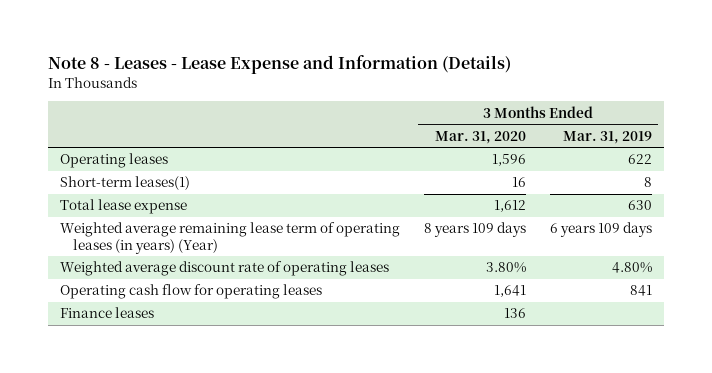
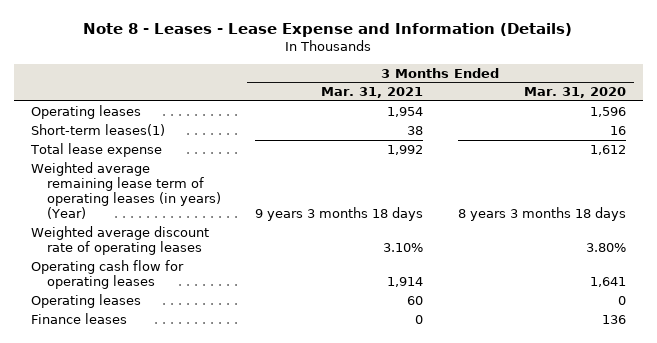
[563,130,653,144] Mar. 31, 2019 -> none
none -> [321,87,424,99] Mar. 31, 2021
[424,222,527,238] 8 years 109 days -> [457,207,626,222] 8 years 3 months 18 days
none -> [31,293,142,308] Operating leases

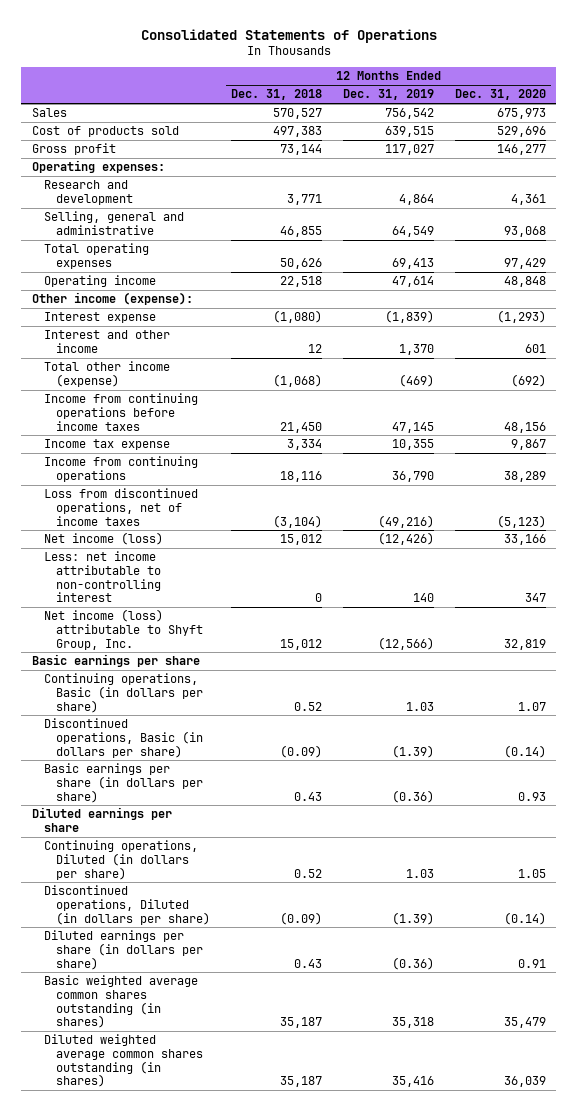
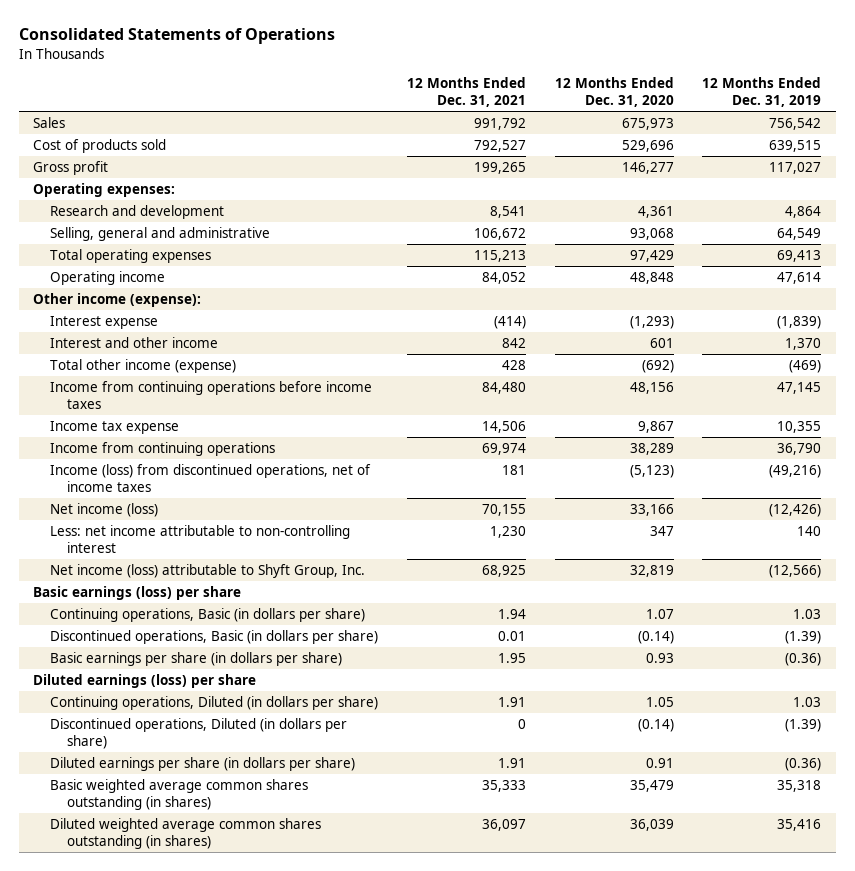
[231,89,323,101] Dec. 31, 2018 -> none
none -> [406,77,526,108] 12 Months Ended Dec. 31, 2021
[44,488,199,526] Loss from discontinued operations, net of income taxes -> [50,463,372,492] Income (loss) from discontinued operations, net of income taxes
[31,654,200,668] Basic earnings per share -> [33,585,242,600] Basic earnings (loss) per share
[31,807,172,832] Diluted earnings per share -> [33,673,257,688] Diluted earnings (loss) per share

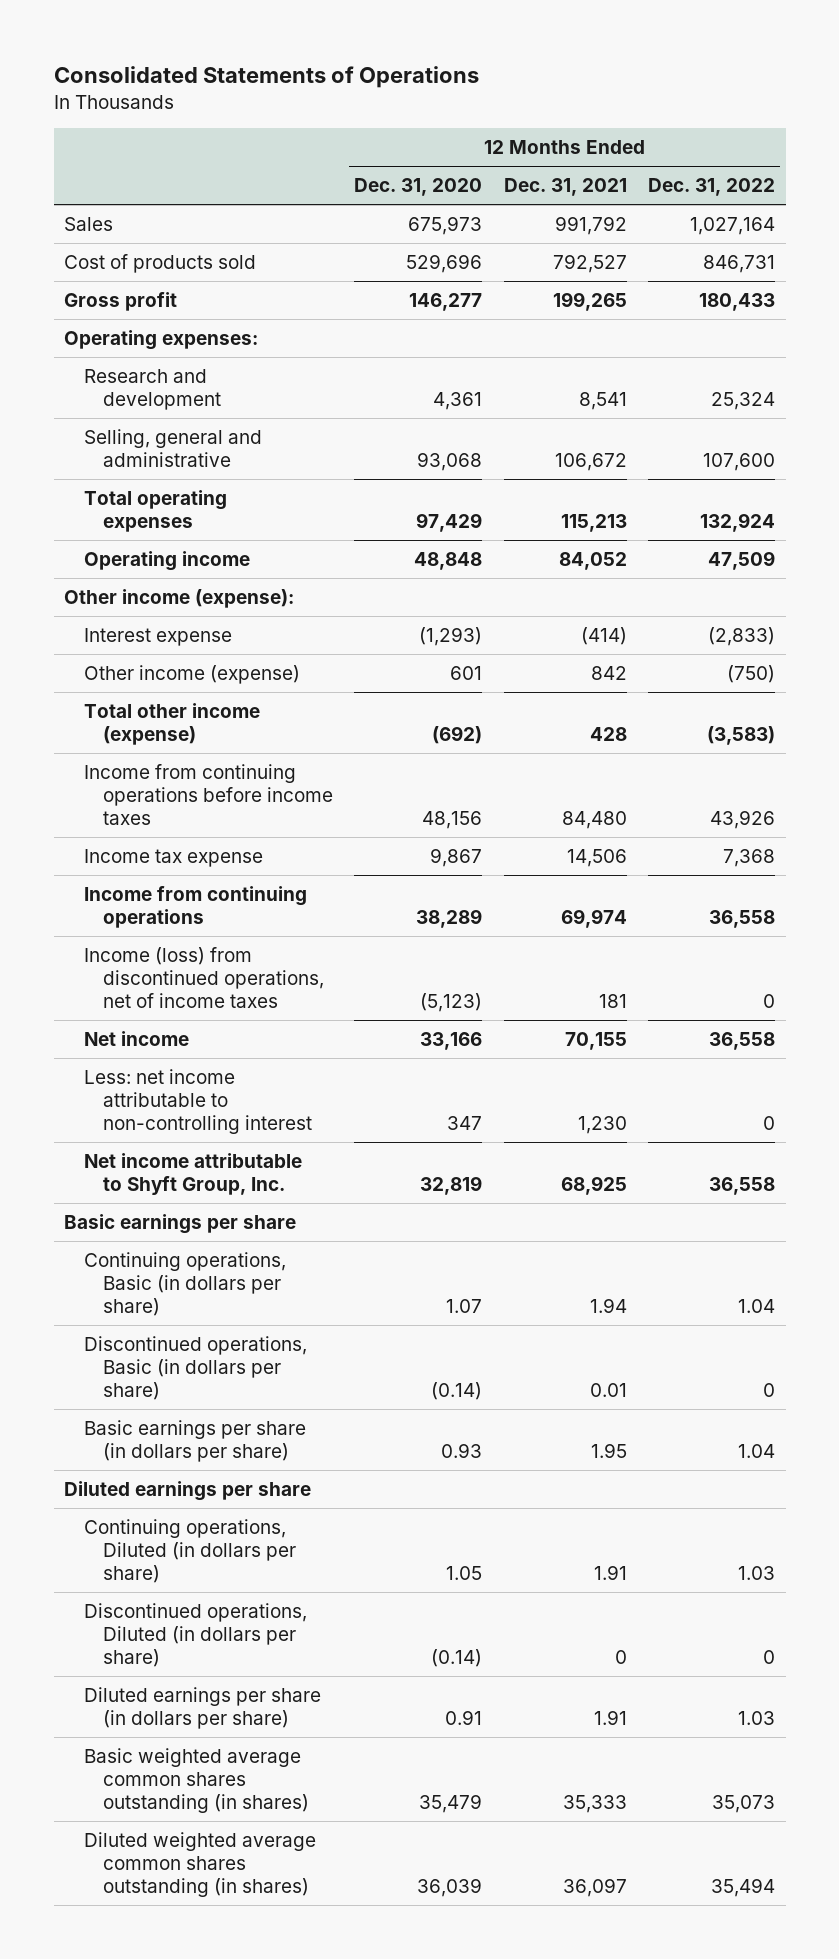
[702,77,822,108] 12 Months Ended Dec. 31, 2019 -> none
none -> [647,178,775,197] Dec. 31, 2022
[50,336,219,348] Interest and other income -> [83,664,300,684] Other income (expense)
[50,502,159,517] Net income (loss) -> [83,1030,189,1046] Net income
[50,563,366,578] Net income (loss) attributable to Shyft Group, Inc. -> [83,1152,302,1196] Net income attributable to Shyft Group, Inc.
[33,585,242,600] Basic earnings (loss) per share -> [64,1213,297,1234] Basic earnings per share
[33,673,257,688] Diluted earnings (loss) per share -> [64,1480,312,1501] Diluted earnings per share

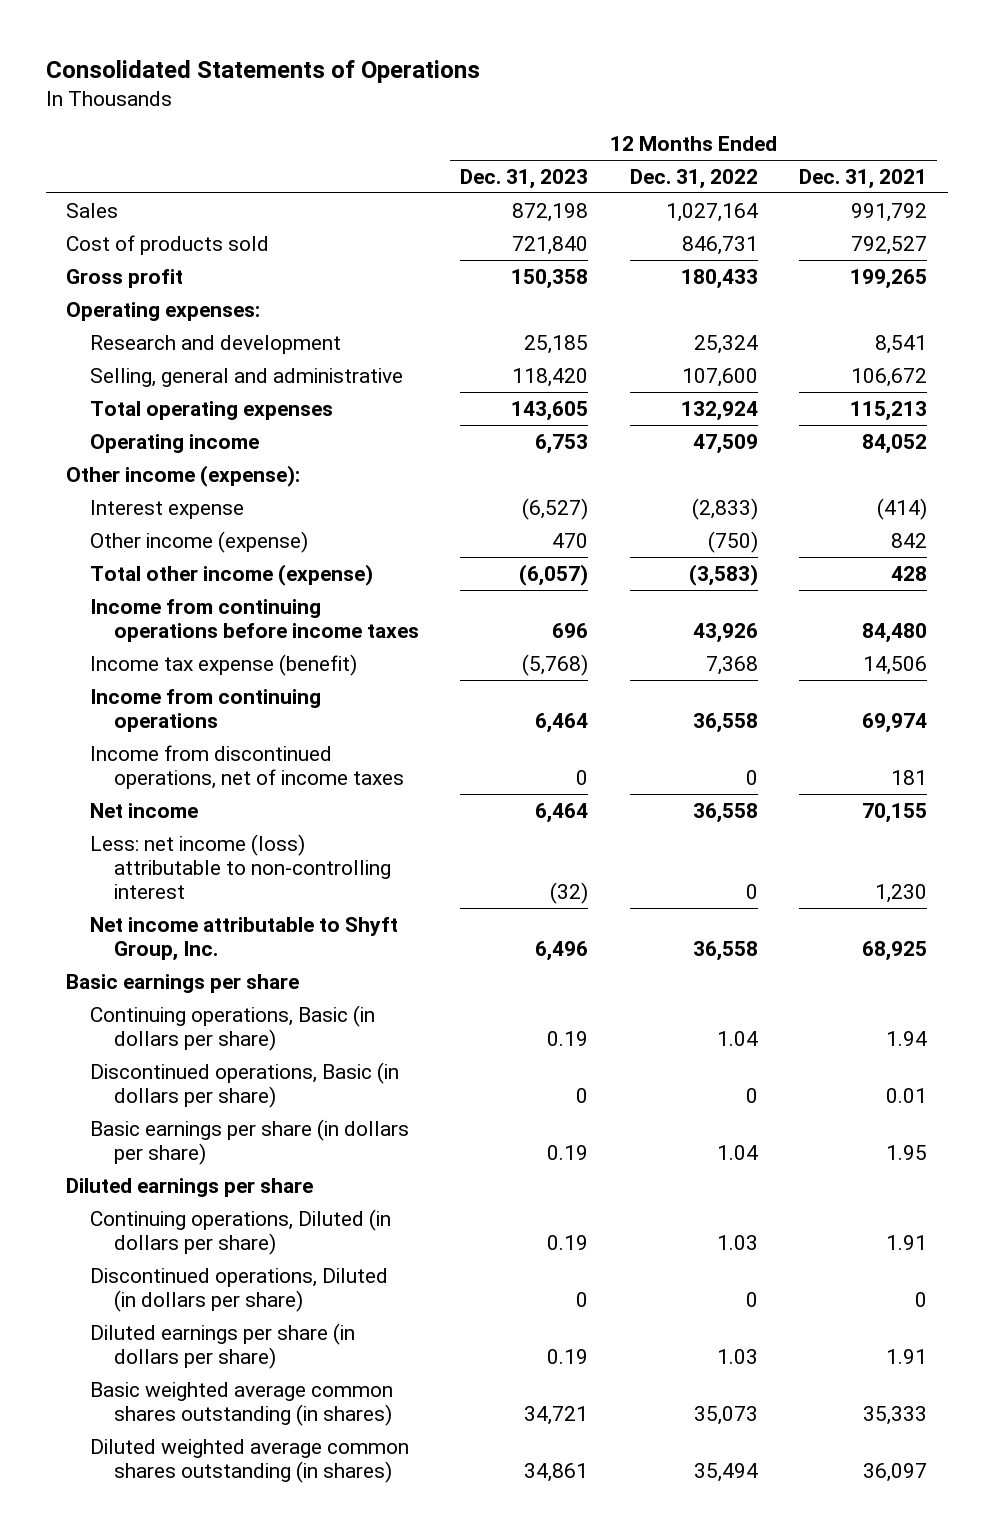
[354,178,483,197] Dec. 31, 2020 -> none
none -> [460,168,589,189] Dec. 31, 2023
[83,848,263,867] Income tax expense -> [90,653,358,676] Income tax expense (benefit)
[83,946,324,1009] Income (loss) from discontinued operations, net of income taxes -> [90,744,405,790] Income from discontinued operations, net of income taxes
[83,1068,312,1135] Less: net income attributable to non-controlling interest -> [90,833,392,900] Less: net income (loss) attributable to non-controlling interest

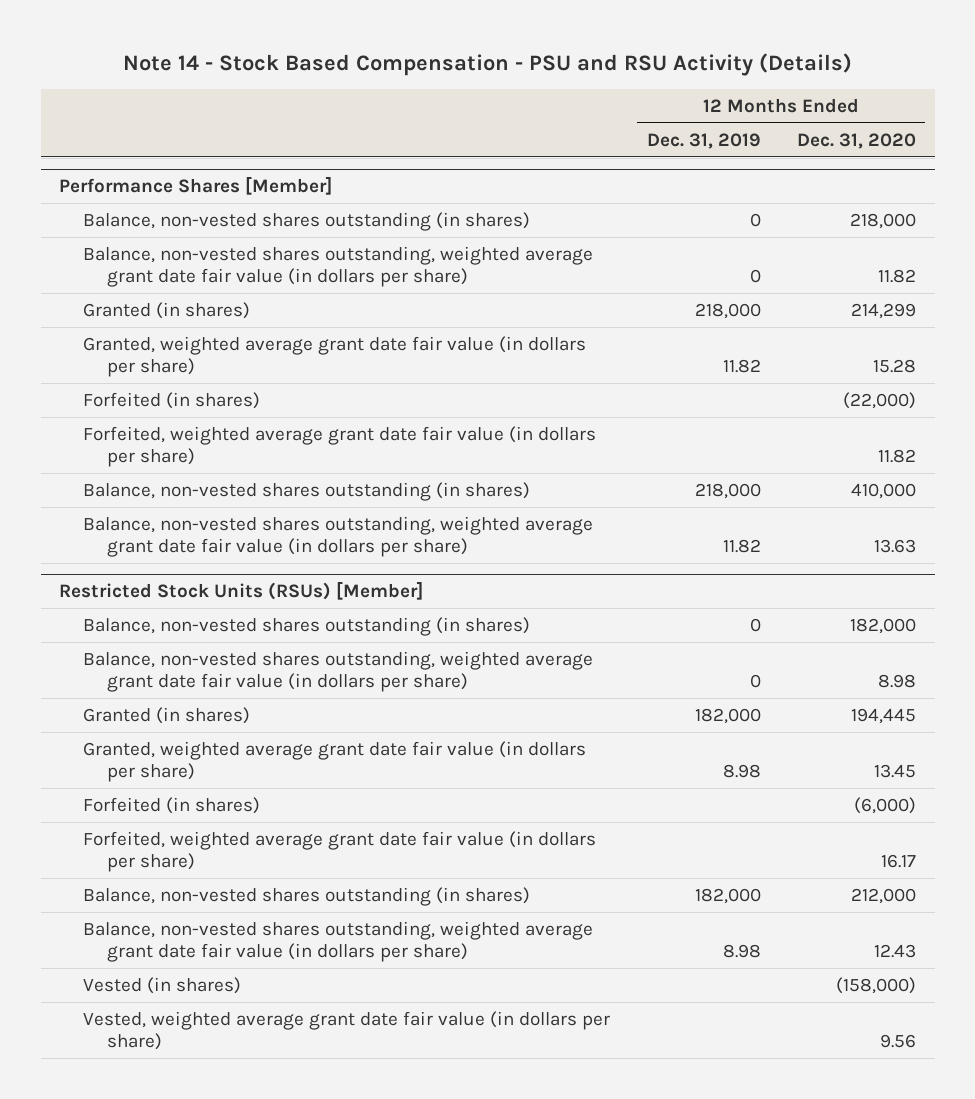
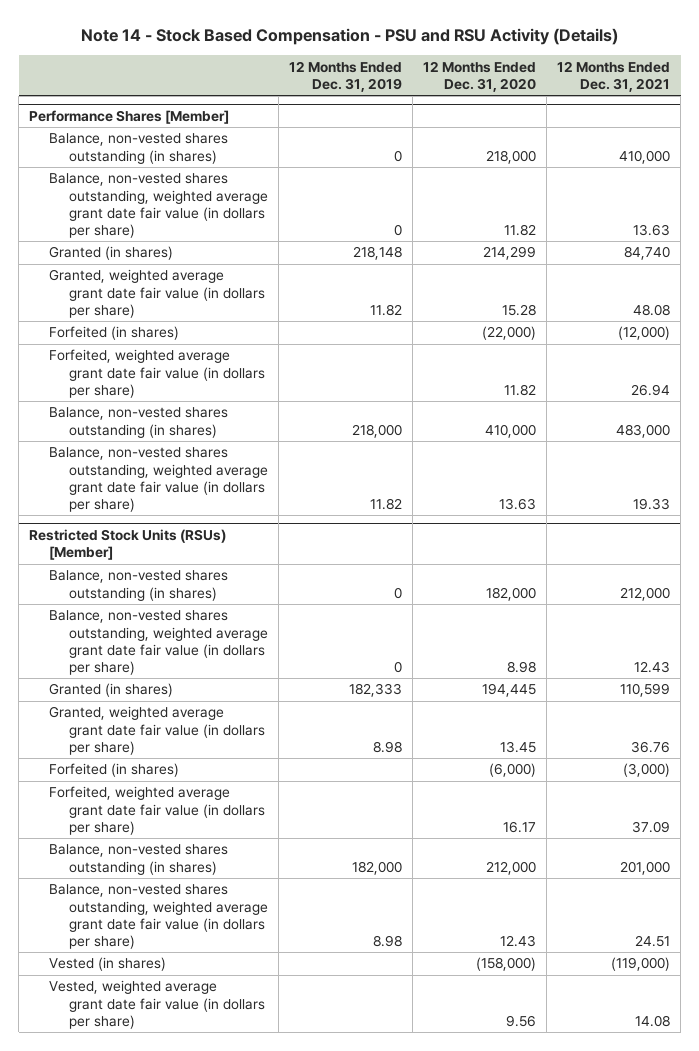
none -> [557,60,671,92] 12 Months Ended Dec. 31, 2021
[694,302,761,319] 218,000 -> [353,246,403,261] 218,148
[694,707,761,724] 182,000 -> [349,683,403,698] 182,333

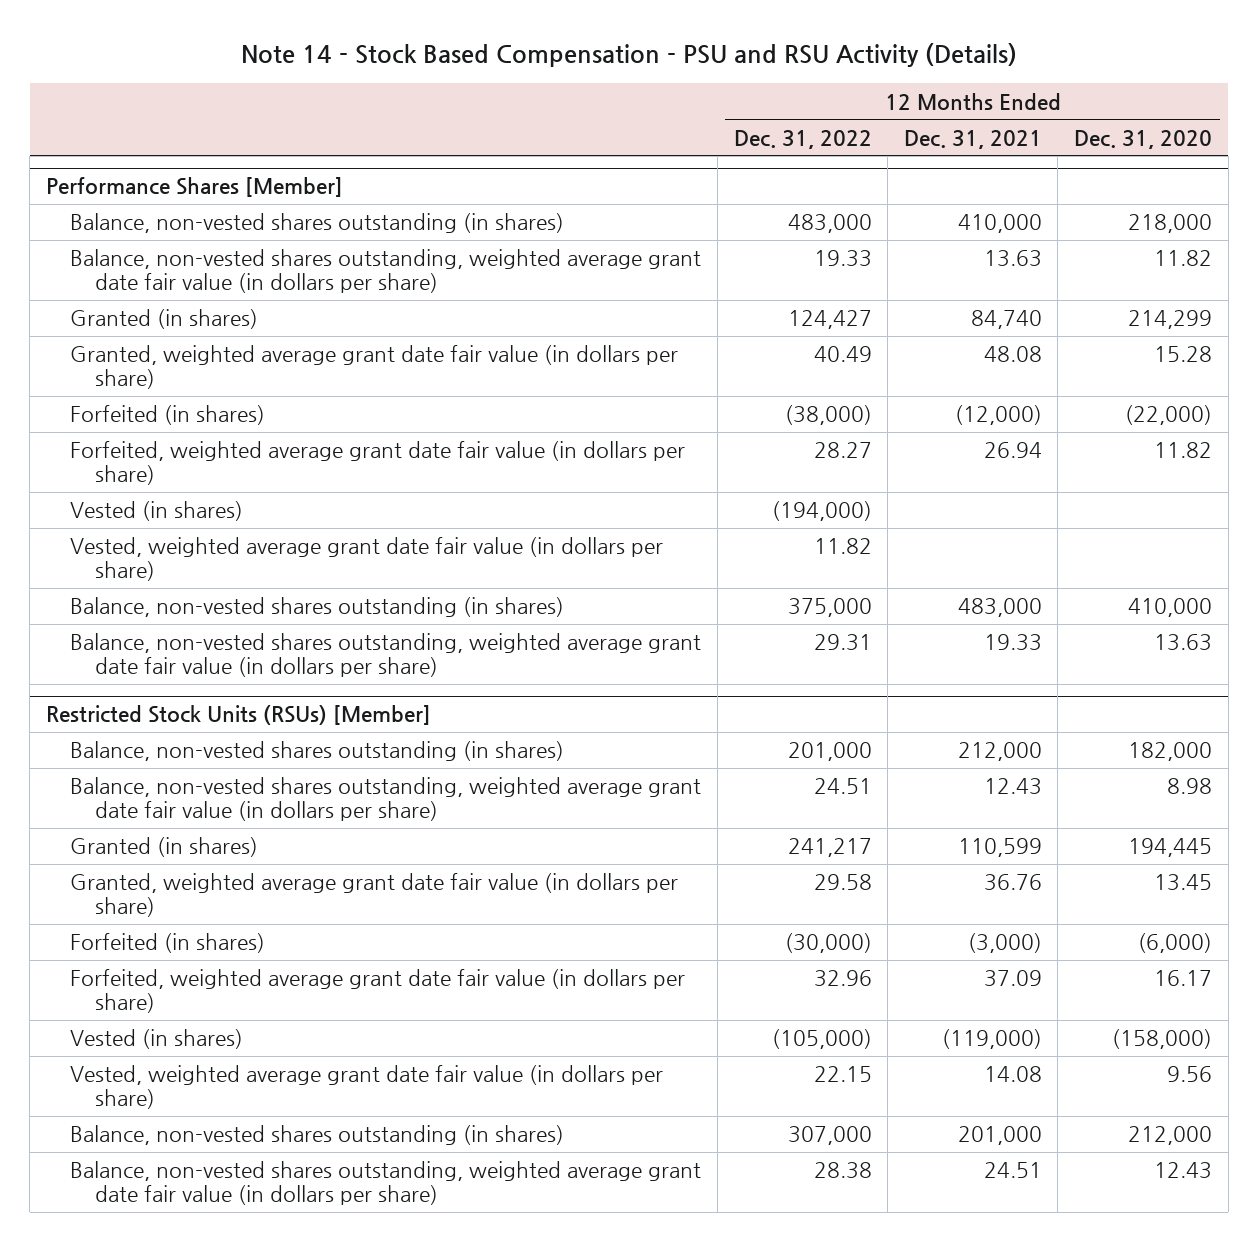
[289,60,403,92] 12 Months Ended Dec. 31, 2019 -> none
none -> [733,129,872,149] Dec. 31, 2022
none -> [70,501,244,522] Vested (in shares)
none -> [70,537,664,582] Vested, weighted average grant date fair value (in dollars per share)
[49,844,229,875] Balance, non-vested shares outstanding (in shares) -> [70,1125,565,1146] Balance, non-vested shares outstanding (in shares)
[49,884,269,949] Balance, non-vested shares outstanding, weighted average grant date fair value (in dollars per share) -> [70,1161,702,1206] Balance, non-vested shares outstanding, weighted average grant date fair value (in dollars per share)

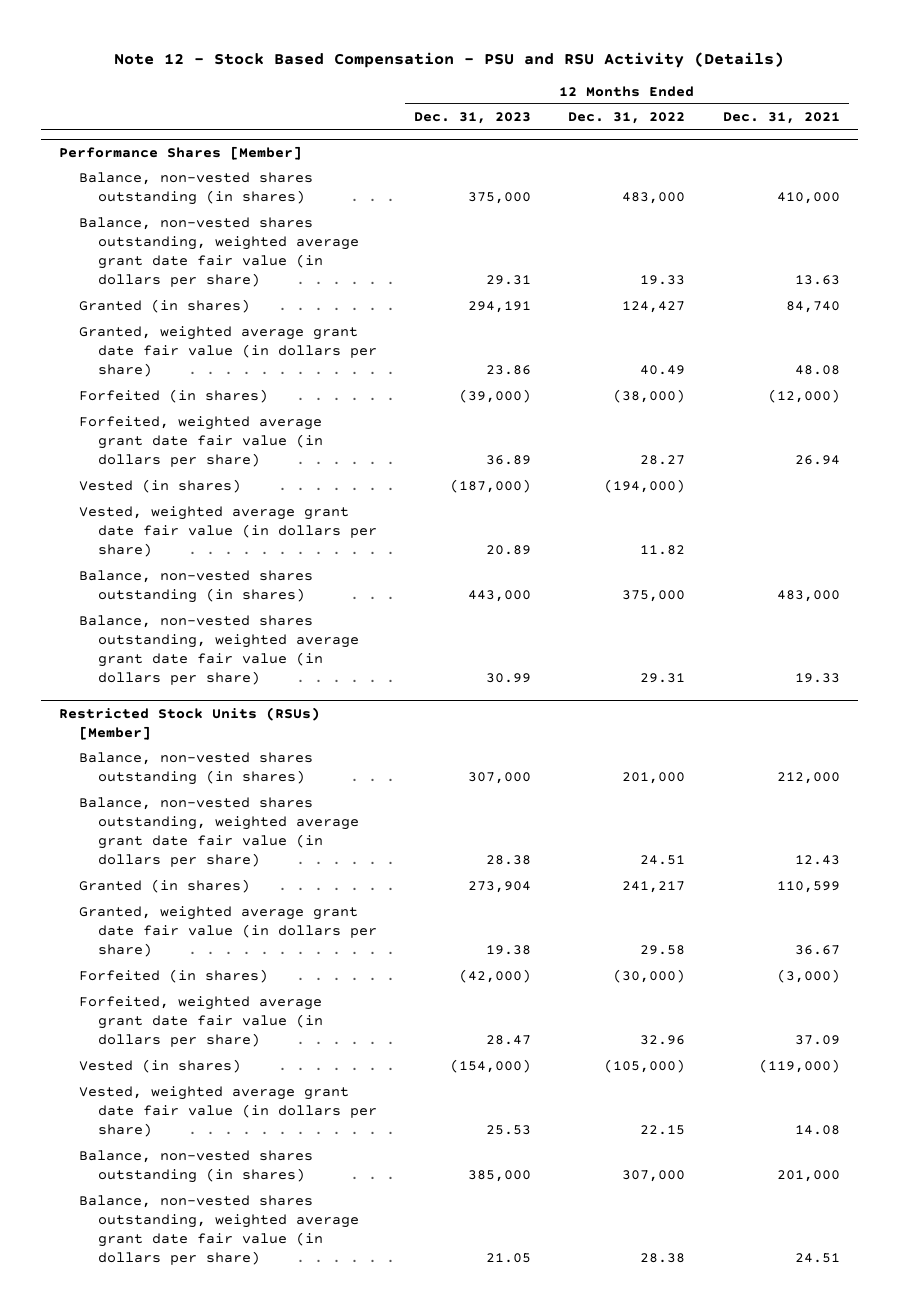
[241,43,1018,68] Note 14 - Stock Based Compensation - PSU and RSU Activity (Details) -> [114,51,785,68] Note 12 - Stock Based Compensation - PSU and RSU Activity (Details)
[1074,129,1213,149] Dec. 31, 2020 -> none
none -> [414,112,532,125] Dec. 31, 2023
[983,874,1042,892] 36.76 -> [794,945,840,956] 36.67

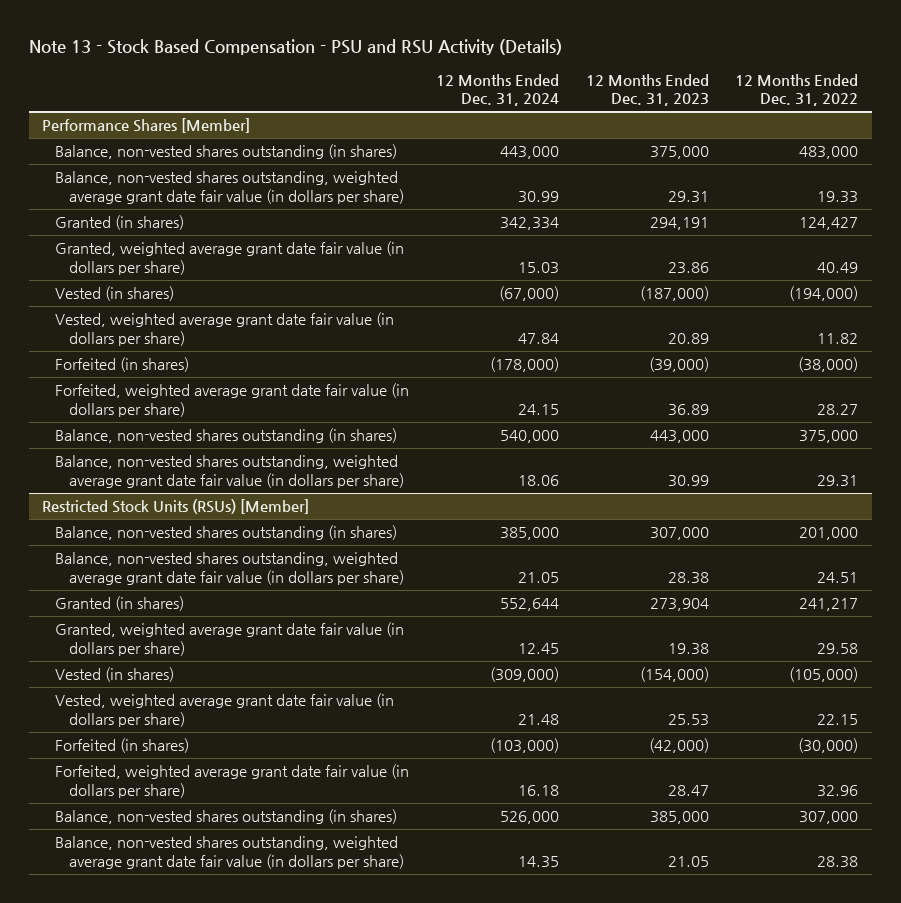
[114,51,785,68] Note 12 - Stock Based Compensation - PSU and RSU Activity (Details) -> [29,38,563,55] Note 13 - Stock Based Compensation - PSU and RSU Activity (Details)
[722,112,840,125] Dec. 31, 2021 -> none
none -> [436,73,560,107] 12 Months Ended Dec. 31, 2024
[78,389,268,404] Forfeited (in shares) -> [55,357,190,373] Forfeited (in shares)
[78,416,323,468] Forfeited, weighted average grant date fair value (in dollars per share) -> [55,383,410,417] Forfeited, weighted average grant date fair value (in dollars per share)
[78,969,268,984] Forfeited (in shares) -> [55,738,190,754] Forfeited (in shares)
[78,996,323,1048] Forfeited, weighted average grant date fair value (in dollars per share) -> [55,764,410,798] Forfeited, weighted average grant date fair value (in dollars per share)

